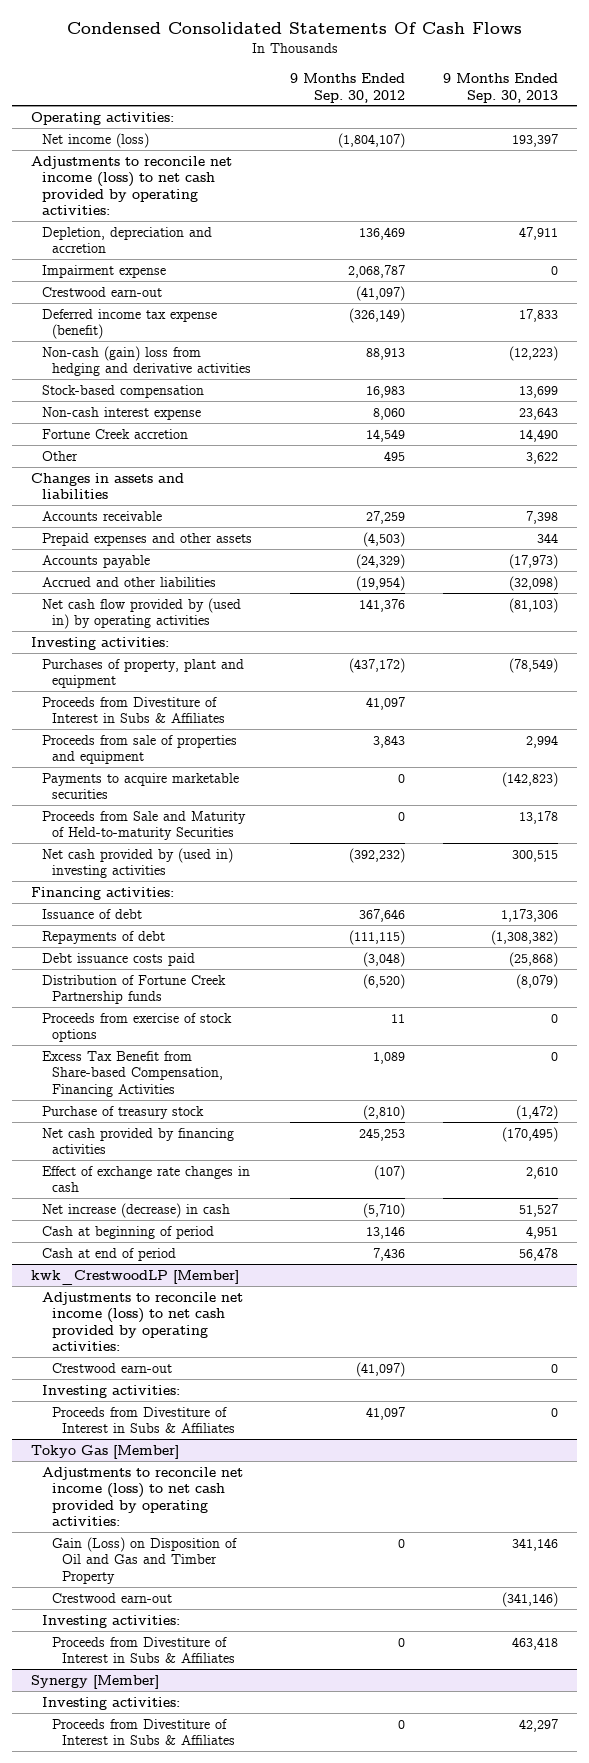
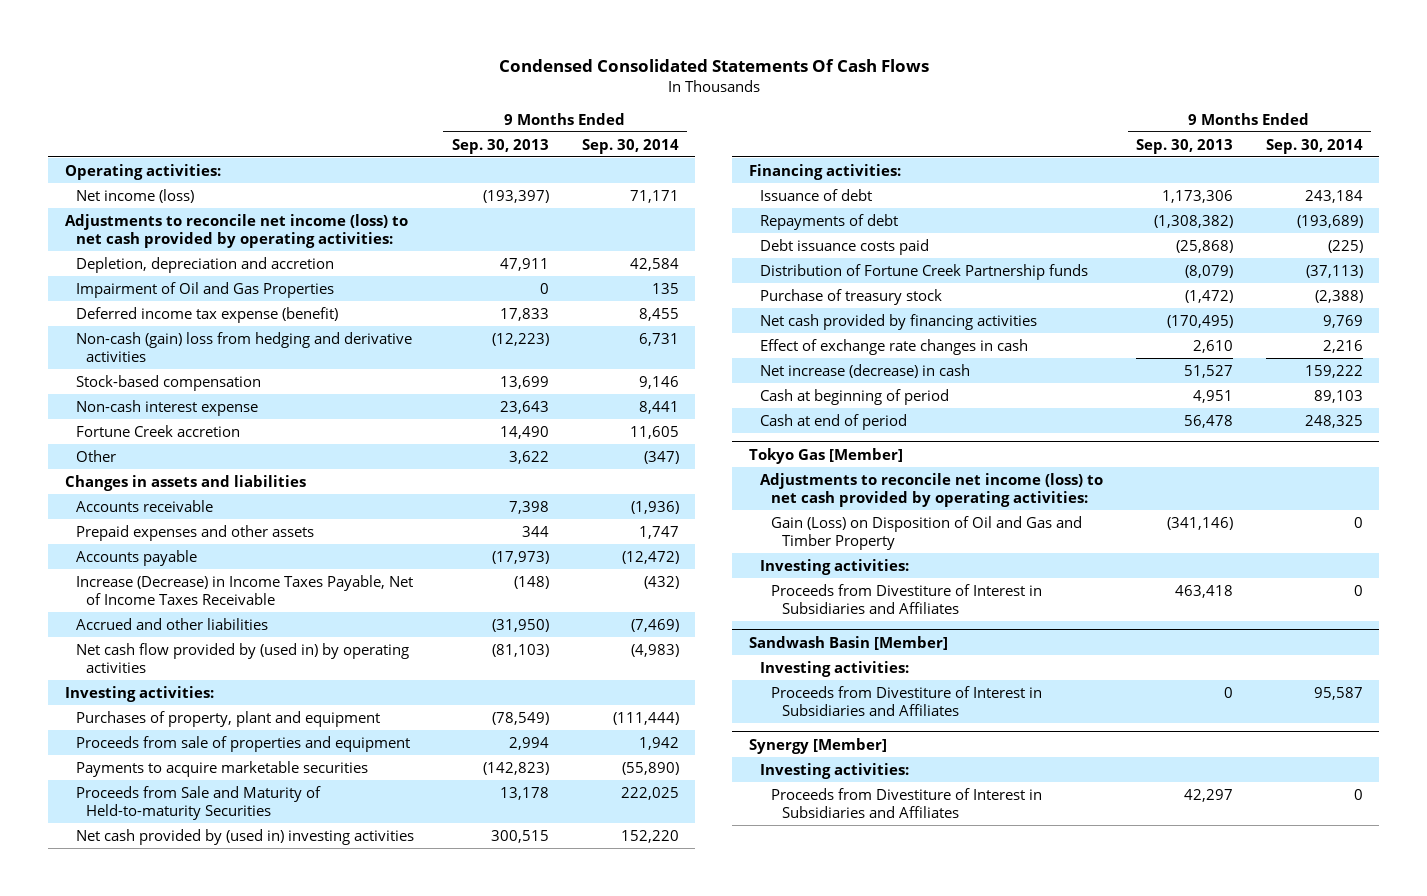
[289,73,405,103] 9 Months Ended Sep. 30, 2012 -> none
none -> [581,138,679,154] Sep. 30, 2014
[512,133,559,147] 193,397 -> [482,189,549,203] (193,397)
[41,286,162,297] Crestwood earn-out -> none
[41,264,166,278] Impairment expense -> [75,281,334,298] Impairment of Oil and Gas Properties
none -> [75,574,413,605] Increase (Decrease) in Income Taxes Payable, Net of Income Taxes Receivable
[509,575,559,591] (32,098) -> [491,618,549,632] (31,950)
[41,696,225,724] Proceeds from Divestiture of Interest in Subs & Affiliates -> none
[41,1012,232,1043] Proceeds from exercise of stock options -> none
[41,1050,223,1097] Excess Tax Benefit from Share-based Compensation, Financing Activities -> none
[31,1269,240,1285] kwk_CrestwoodLP [Member] -> none
[41,1291,243,1352] Adjustments to reconcile net income (loss) to net cash provided by operating activities: -> none
[51,1362,172,1373] Crestwood earn-out -> none
[41,1384,180,1398] Investing activities: -> none
[51,1406,236,1434] Proceeds from Divestiture of Interest in Subs & Affiliates -> none
[51,1592,172,1603] Crestwood earn-out -> none
[512,1537,559,1551] 341,146 -> [1166,516,1233,530] (341,146)
[51,1636,236,1664] Proceeds from Divestiture of Interest in Subs & Affiliates -> [770,583,1042,614] Proceeds from Divestiture of Interest in Subsidiaries and Affiliates
none -> [748,635,948,650] Sandwash Basin [Member]
none -> [759,660,909,677] Investing activities:
none -> [770,685,1042,716] Proceeds from Divestiture of Interest in Subsidiaries and Affiliates
[51,1718,236,1746] Proceeds from Divestiture of Interest in Subs & Affiliates -> [770,787,1042,818] Proceeds from Divestiture of Interest in Subsidiaries and Affiliates

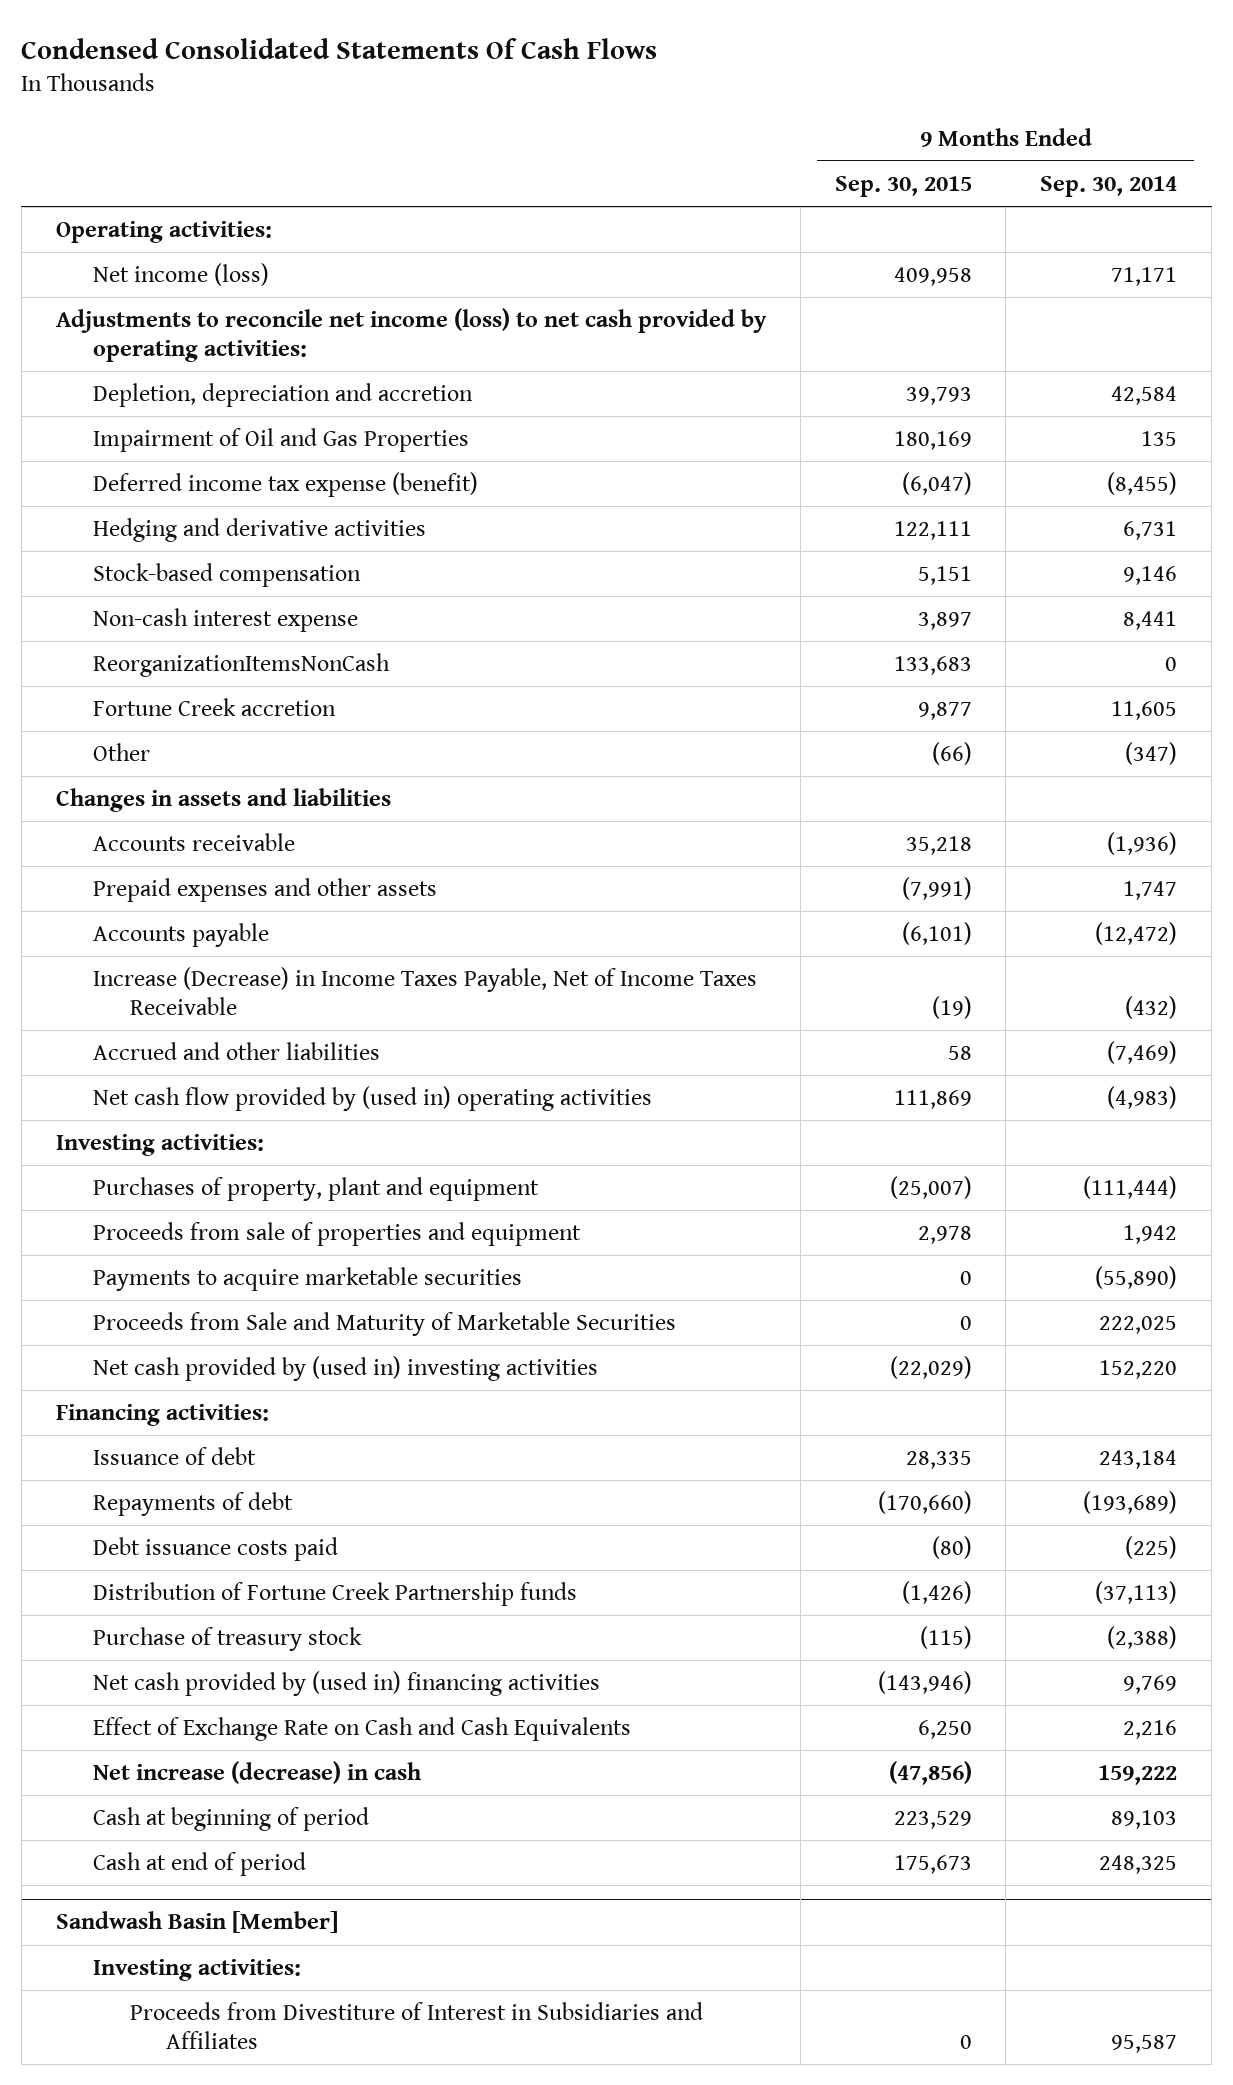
[451,138,549,154] Sep. 30, 2013 -> none
none -> [834,176,972,198] Sep. 30, 2015
[638,307,679,321] 8,455 -> [1107,472,1178,496] (8,455)
[75,331,412,362] Non-cash (gain) loss from hedging and derivative activities -> [92,518,426,543] Hedging and derivative activities
none -> [92,653,390,678] ReorganizationItemsNonCash
[75,642,409,673] Net cash flow provided by (used in) by operating activities -> [92,1086,652,1112] Net cash flow provided by (used in) operating activities
[75,785,321,820] Proceeds from Sale and Maturity of Held-to-maturity Securities -> [92,1312,676,1337] Proceeds from Sale and Maturity of Marketable Securities
[759,313,1037,330] Net cash provided by financing activities -> [92,1671,600,1697] Net cash provided by (used in) financing activities
[759,338,1028,355] Effect of exchange rate changes in cash -> [92,1717,631,1742] Effect of Exchange Rate on Cash and Cash Equivalents
[748,447,903,464] Tokyo Gas [Member] -> none
[759,472,1103,507] Adjustments to reconcile net income (loss) to net cash provided by operating activities: -> none
[770,515,1082,550] Gain (Loss) on Disposition of Oil and Gas and Timber Property -> none
[759,558,909,575] Investing activities: -> none
[770,583,1042,614] Proceeds from Divestiture of Interest in Subsidiaries and Affiliates -> none
[748,737,887,754] Synergy [Member] -> none
[759,762,909,779] Investing activities: -> none
[770,787,1042,818] Proceeds from Divestiture of Interest in Subsidiaries and Affiliates -> none

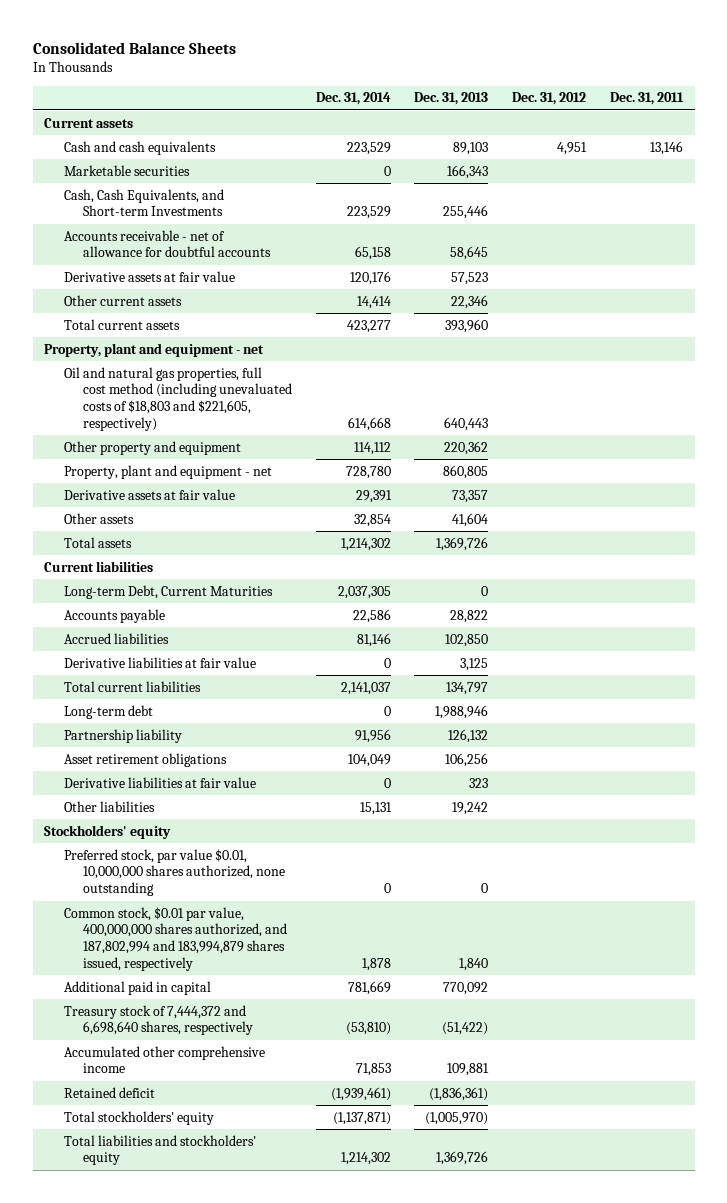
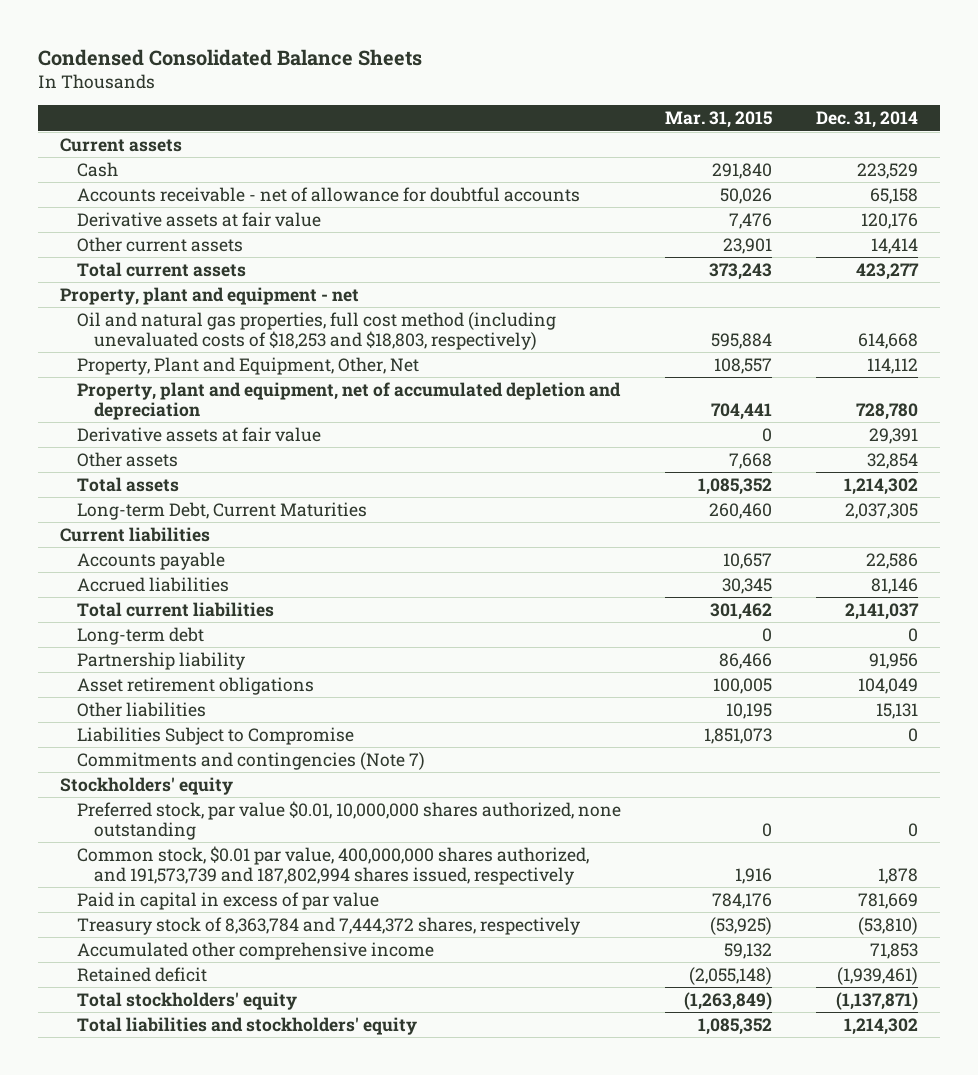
[32,41,236,54] Consolidated Balance Sheets -> [37,48,422,66] Condensed Consolidated Balance Sheets
[414,92,489,106] Dec. 31, 2013 -> none
[512,92,587,106] Dec. 31, 2012 -> none
[609,92,684,106] Dec. 31, 2011 -> none
none -> [665,111,773,129] Mar. 31, 2015
[63,164,190,176] Marketable securities -> none
[63,188,224,217] Cash, Cash Equivalents, and Short-term Investments -> none
[63,140,216,155] Cash and cash equivalents -> [77,161,119,177] Cash
[63,366,293,431] Oil and natural gas properties, full cost method (including unevaluated costs of $18,803 and $221,605, respectively) -> [77,311,557,350] Oil and natural gas properties, full cost method (including unevaluated costs of $18,253 and $18,803, respectively)
[63,440,241,455] Other property and equipment -> [77,356,420,375] Property, Plant and Equipment, Other, Net
[63,464,272,479] Property, plant and equipment - net -> [77,381,622,420] Property, plant and equipment, net of accumulated depletion and depreciation
[44,560,154,572] Current liabilities -> [59,526,210,542] Current liabilities
[63,656,256,668] Derivative liabilities at fair value -> none
[63,776,256,788] Derivative liabilities at fair value -> none
none -> [77,726,355,745] Liabilities Subject to Compromise
none -> [77,751,426,770] Commitments and contingencies (Note 7)
[63,906,288,971] Common stock, $0.01 par value, 400,000,000 shares authorized, and 187,802,994 and 183,994,879 shares issued, respectively -> [77,845,590,885] Common stock, $0.01 par value, 400,000,000 shares authorized, and 191,573,739 and 187,802,994 shares issued, respectively
[63,980,211,995] Additional paid in capital -> [77,891,380,910] Paid in capital in excess of par value
[63,1004,254,1036] Treasury stock of 7,444,372 and 6,698,640 shares, respectively -> [77,916,581,935] Treasury stock of 8,363,784 and 7,444,372 shares, respectively

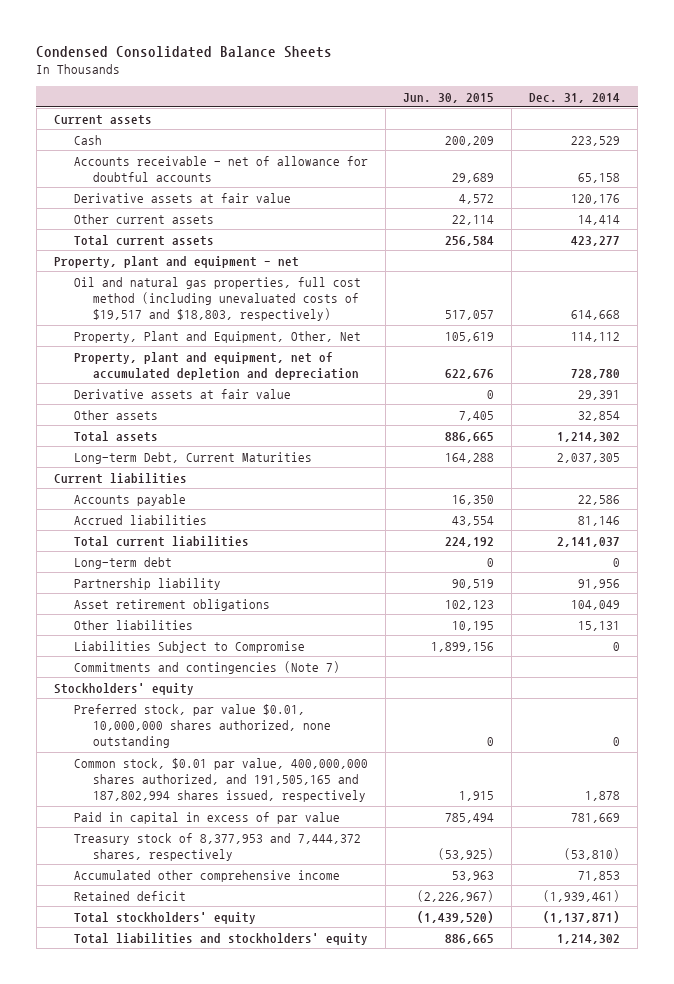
[665,111,773,129] Mar. 31, 2015 -> none
none -> [402,92,494,103] Jun. 30, 2015
[77,311,557,350] Oil and natural gas properties, full cost method (including unevaluated costs of $18,253 and $18,803, respectively) -> [73,276,361,322] Oil and natural gas properties, full cost method (including unevaluated costs of $19,517 and $18,803, respectively)
[77,845,590,885] Common stock, $0.01 par value, 400,000,000 shares authorized, and 191,573,739 and 187,802,994 shares issued, respectively -> [73,757,368,803] Common stock, $0.01 par value, 400,000,000 shares authorized, and 191,505,165 and 187,802,994 shares issued, respectively
[77,916,581,935] Treasury stock of 8,363,784 and 7,444,372 shares, respectively -> [73,832,361,861] Treasury stock of 8,377,953 and 7,444,372 shares, respectively

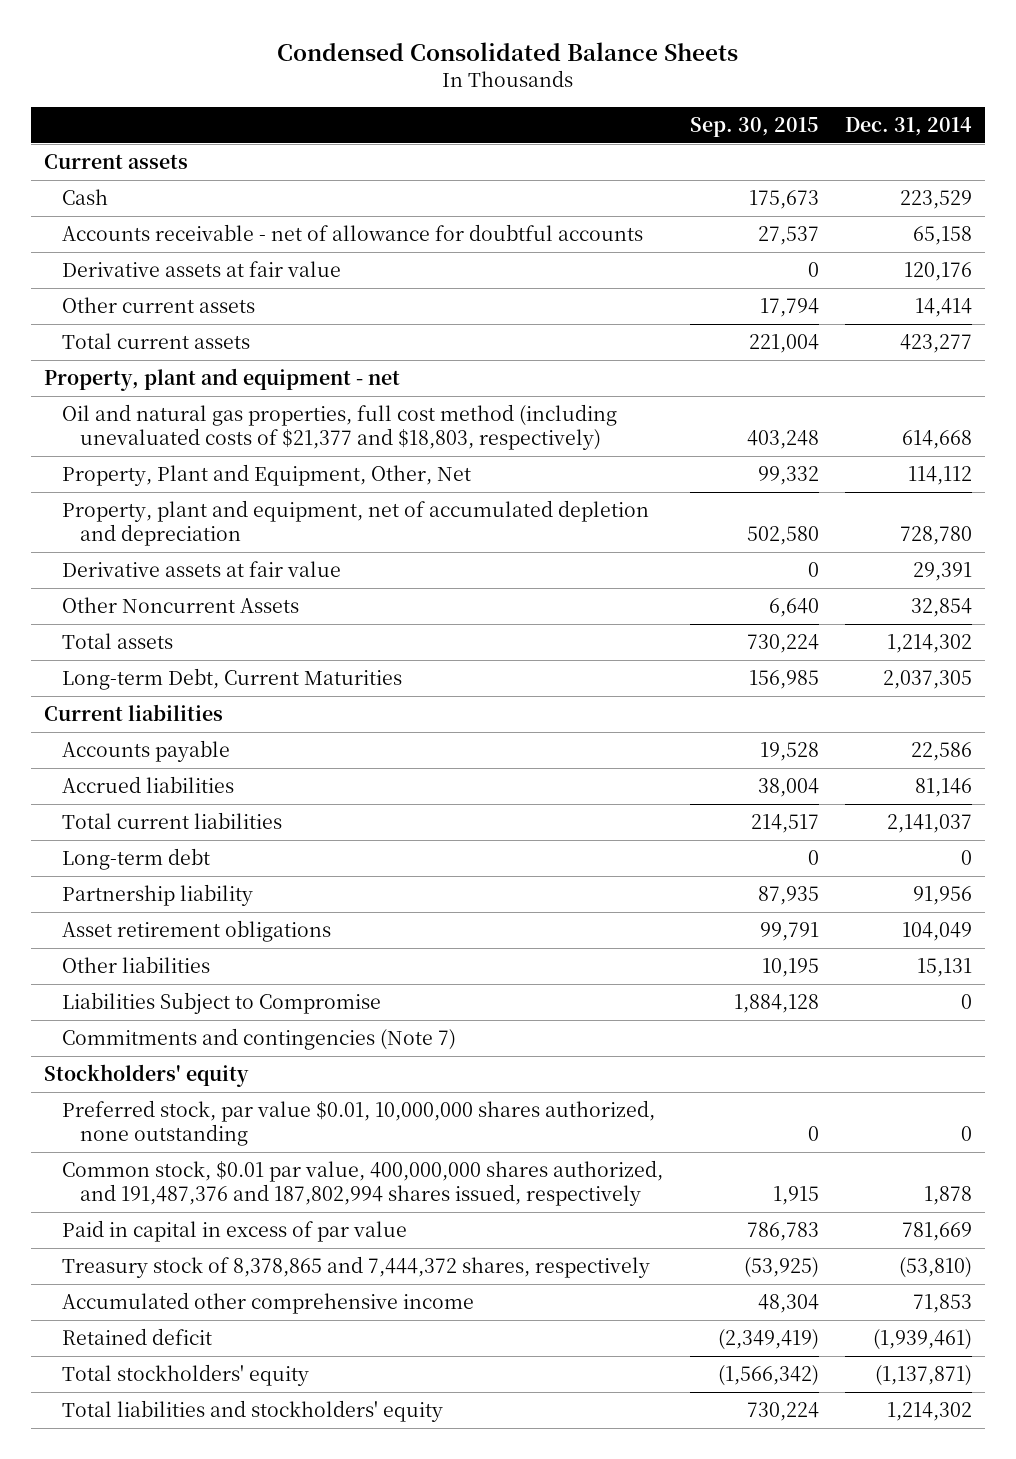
[402,92,494,103] Jun. 30, 2015 -> none
none -> [689,116,819,137] Sep. 30, 2015
[73,276,361,322] Oil and natural gas properties, full cost method (including unevaluated costs of $19,517 and $18,803, respectively) -> [62,403,618,451] Oil and natural gas properties, full cost method (including unevaluated costs of $21,377 and $18,803, respectively)
[73,409,158,420] Other assets -> [62,596,300,613] Other Noncurrent Assets
[73,757,368,803] Common stock, $0.01 par value, 400,000,000 shares authorized, and 191,505,165 and 187,802,994 shares issued, respectively -> [62,1159,664,1207] Common stock, $0.01 par value, 400,000,000 shares authorized, and 191,487,376 and 187,802,994 shares issued, respectively
[73,832,361,861] Treasury stock of 8,377,953 and 7,444,372 shares, respectively -> [62,1255,651,1278] Treasury stock of 8,378,865 and 7,444,372 shares, respectively

